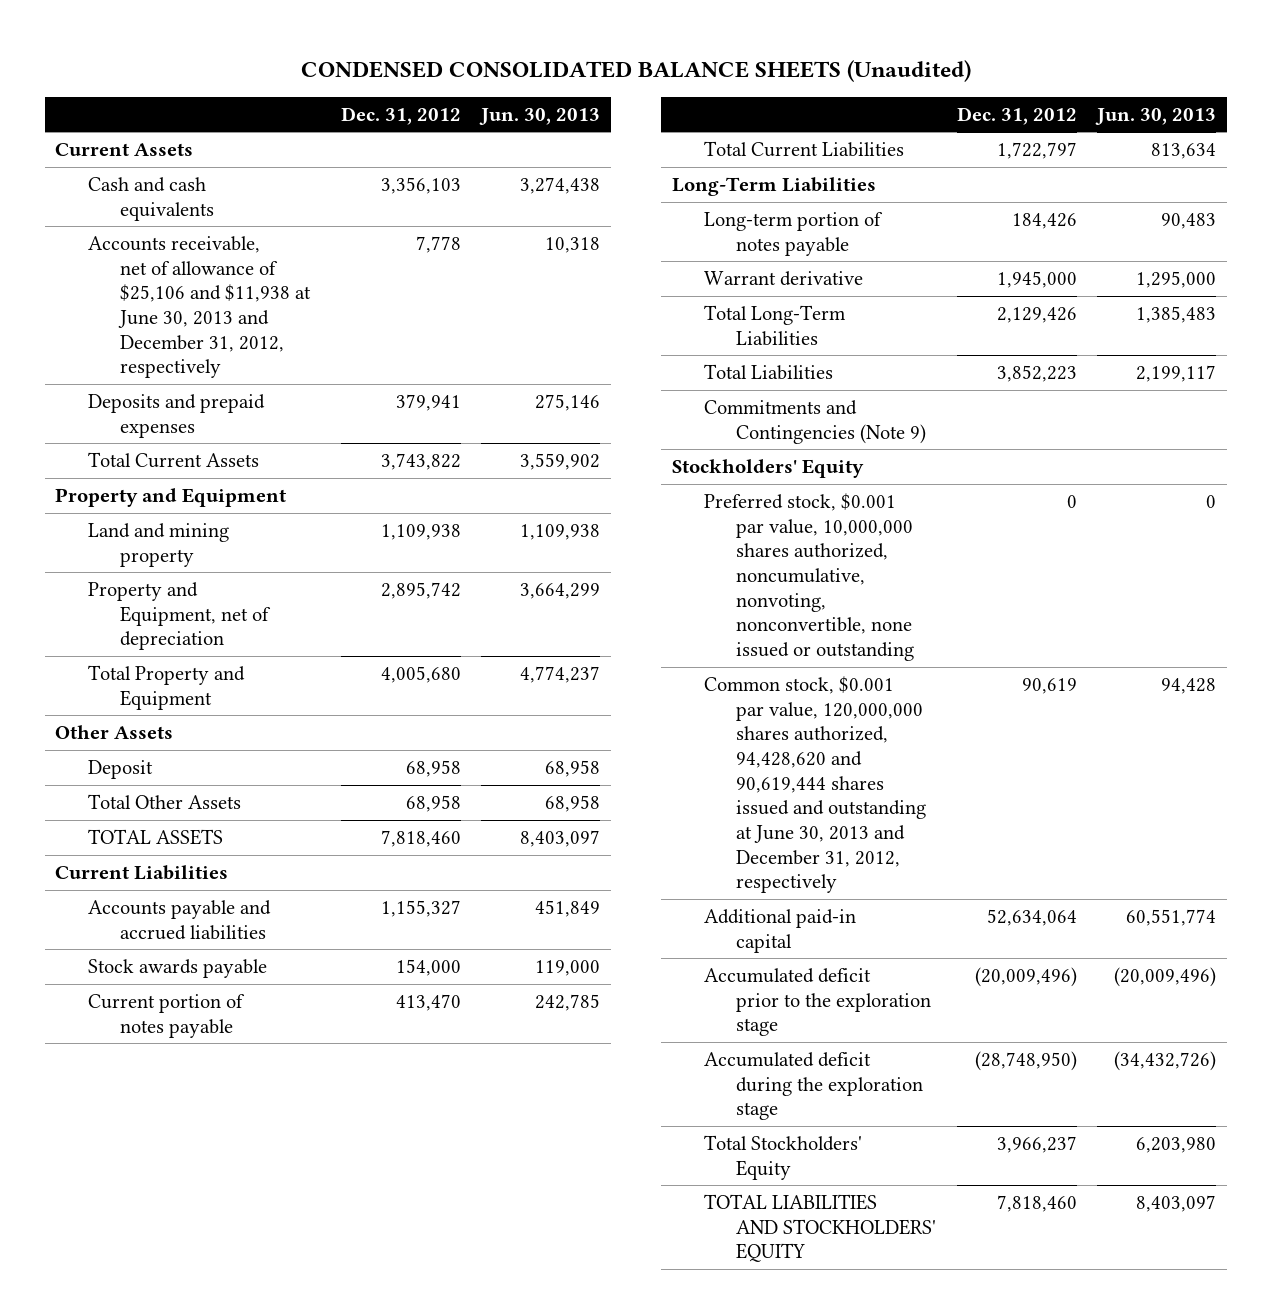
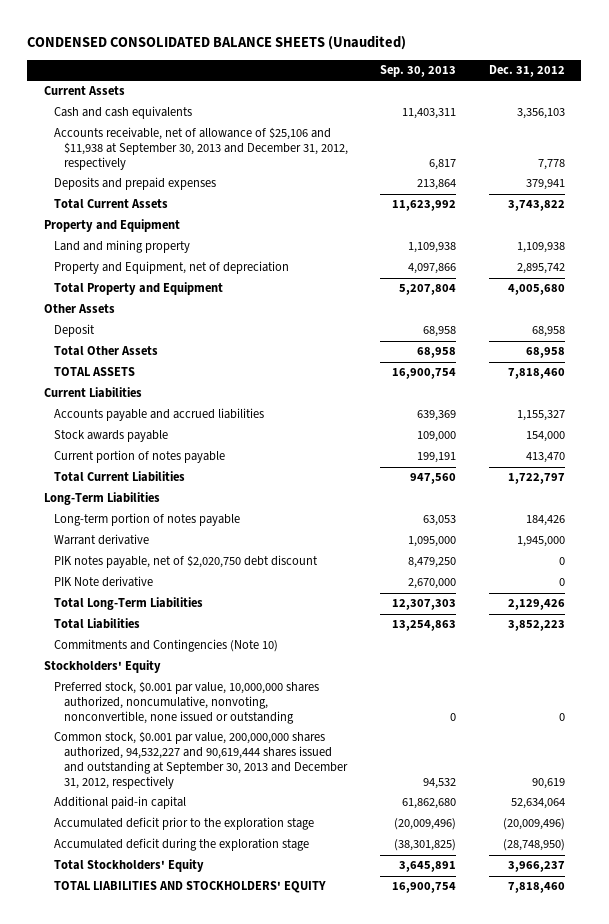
[479,107,601,125] Jun. 30, 2013 -> none
none -> [380,65,457,78] Sep. 30, 2013
[87,235,311,379] Accounts receivable, net of allowance of $25,106 and $11,938 at June 30, 2013 and December 31, 2012, respectively -> [53,127,348,171] Accounts receivable, net of allowance of $25,106 and $11,938 at September 30, 2013 and December 31, 2012, respectively
none -> [53,555,318,569] PIK notes payable, net of $2,020,750 debt discount
none -> [53,576,153,588] PIK Note derivative
[703,399,927,444] Commitments and Contingencies (Note 9) -> [53,639,278,653] Commitments and Contingencies (Note 10)
[703,675,927,894] Common stock, $0.001 par value, 120,000,000 shares authorized, 94,428,620 and 90,619,444 shares issued and outstanding at June 30, 2013 and December 31, 2012, respectively -> [53,731,348,789] Common stock, $0.001 par value, 200,000,000 shares authorized, 94,532,227 and 90,619,444 shares issued and outstanding at September 30, 2013 and December 31, 2012, respectively

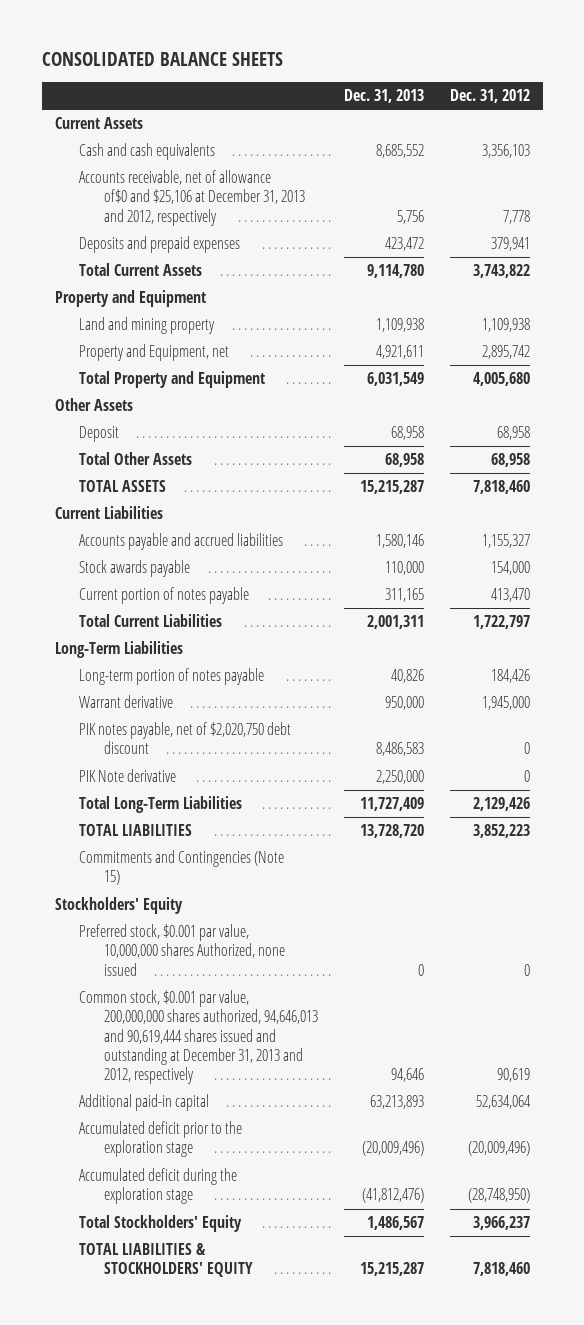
[27,34,407,50] CONDENSED CONSOLIDATED BALANCE SHEETS (Unaudited) -> [41,52,283,67] CONSOLIDATED BALANCE SHEETS
[380,65,457,78] Sep. 30, 2013 -> none
none -> [343,89,424,104] Dec. 31, 2013
[53,127,348,171] Accounts receivable, net of allowance of $25,106 and $11,938 at September 30, 2013 and December 31, 2012, respectively -> [79,170,305,226] Accounts receivable, net of allowance of$0 and $25,106 at December 31, 2013 and 2012, respectively
[53,261,289,275] Property and Equipment, net of depreciation -> [79,344,230,362] Property and Equipment, net
[53,618,140,630] Total Liabilities -> [79,824,193,837] TOTAL LIABILITIES
[53,639,278,653] Commitments and Contingencies (Note 10) -> [79,850,285,886] Commitments and Contingencies (Note 15)
[53,681,319,725] Preferred stock, $0.001 par value, 10,000,000 shares authorized, noncumulative, nonvoting, nonconvertible, none issued or outstanding -> [79,924,285,976] Preferred stock, $0.001 par value, 10,000,000 shares Authorized, none issued
[53,731,348,789] Common stock, $0.001 par value, 200,000,000 shares authorized, 94,532,227 and 90,619,444 shares issued and outstanding at September 30, 2013 and December 31, 2012, respectively -> [79,990,318,1084] Common stock, $0.001 par value, 200,000,000 shares authorized, 94,646,013 and 90,619,444 shares issued and outstanding at December 31, 2013 and 2012, respectively
[53,881,326,894] TOTAL LIABILITIES AND STOCKHOLDERS' EQUITY -> [79,1243,253,1278] TOTAL LIABILITIES & STOCKHOLDERS' EQUITY

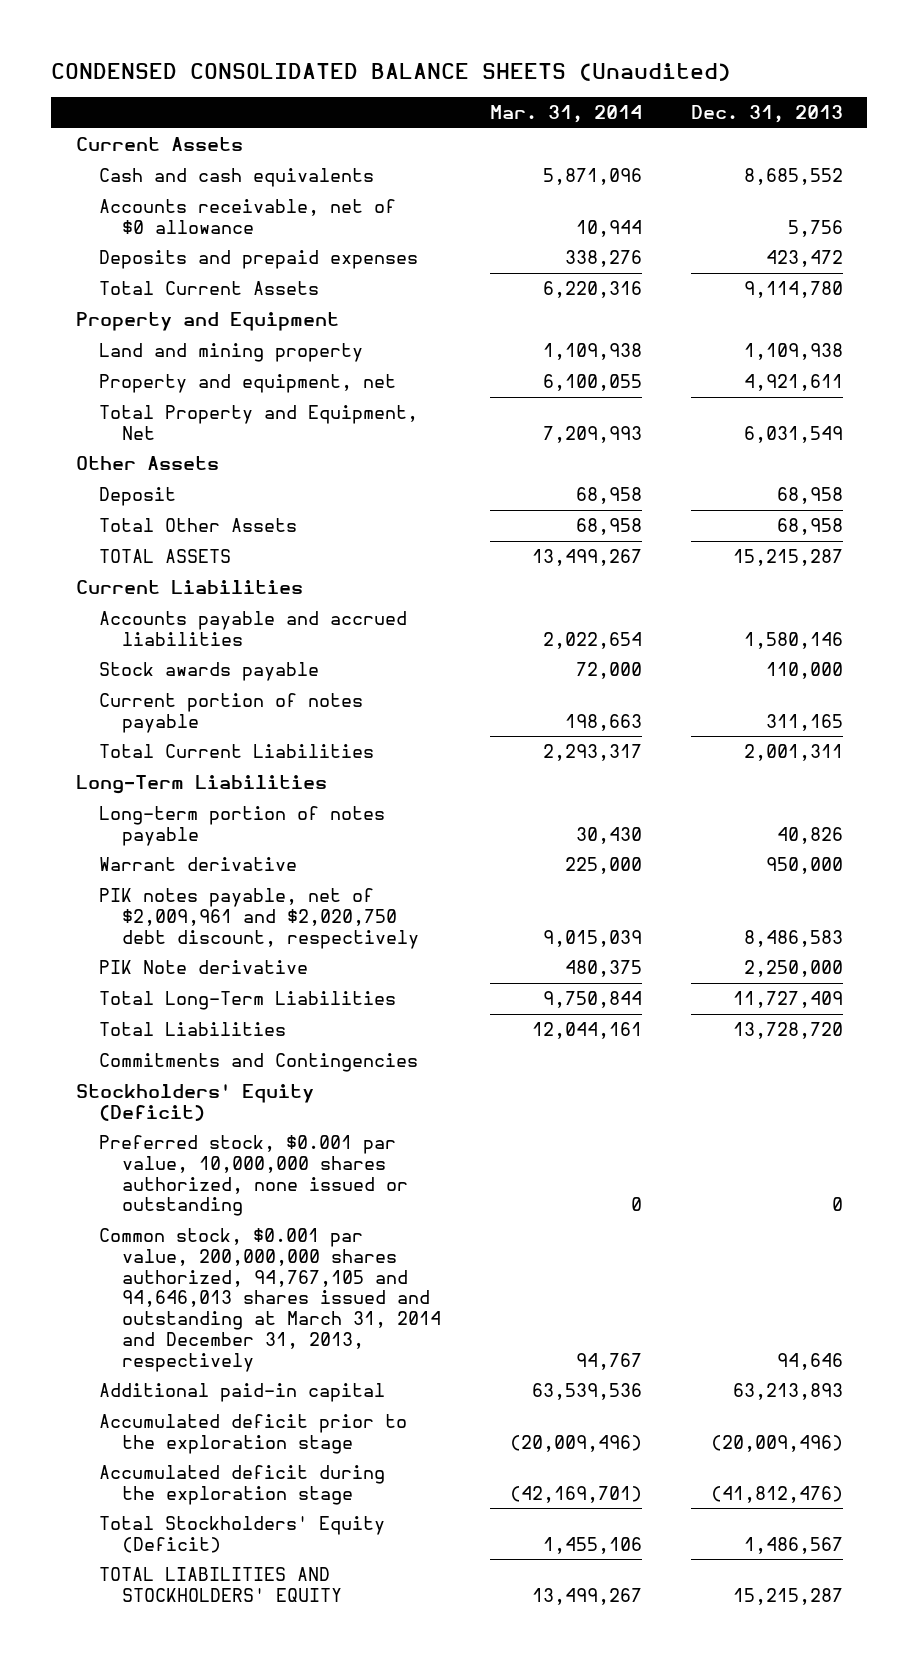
[41,52,283,67] CONSOLIDATED BALANCE SHEETS -> [51,63,732,82] CONDENSED CONSOLIDATED BALANCE SHEETS (Unaudited)
[449,89,530,104] Dec. 31, 2012 -> none
none -> [489,105,642,124] Mar. 31, 2014
[79,170,305,226] Accounts receivable, net of allowance of$0 and $25,106 at December 31, 2013 and 2012, respectively -> [98,199,396,234] Accounts receivable, net of $0 allowance
[79,344,230,362] Property and Equipment, net -> [98,374,396,394] Property and equipment, net
[79,371,266,389] Total Property and Equipment -> [98,405,418,440] Total Property and Equipment, Net
[79,722,292,755] PIK notes payable, net of $2,020,750 debt discount -> [98,888,419,949] PIK notes payable, net of $2,009,961 and $2,020,750 debt discount, respectively
[79,824,193,837] TOTAL LIABILITIES -> [98,1022,286,1037] Total Liabilities
[79,850,285,886] Commitments and Contingencies (Note 15) -> [98,1053,418,1073] Commitments and Contingencies
[54,897,183,915] Stockholders' Equity -> [75,1084,314,1121] Stockholders' Equity (Deficit)
[79,924,285,976] Preferred stock, $0.001 par value, 10,000,000 shares Authorized, none issued -> [98,1135,408,1217] Preferred stock, $0.001 par value, 10,000,000 shares authorized, none issued or outstanding
[79,990,318,1084] Common stock, $0.001 par value, 200,000,000 shares authorized, 94,646,013 and 90,619,444 shares issued and outstanding at December 31, 2013 and 2012, respectively -> [98,1228,441,1372] Common stock, $0.001 par value, 200,000,000 shares authorized, 94,767,105 and 94,646,013 shares issued and outstanding at March 31, 2014 and December 31, 2013, respectively
[79,1215,243,1233] Total Stockholders' Equity -> [98,1516,385,1553] Total Stockholders' Equity (Deficit)
[79,1243,253,1278] TOTAL LIABILITIES & STOCKHOLDERS' EQUITY -> [98,1567,342,1602] TOTAL LIABILITIES AND STOCKHOLDERS' EQUITY

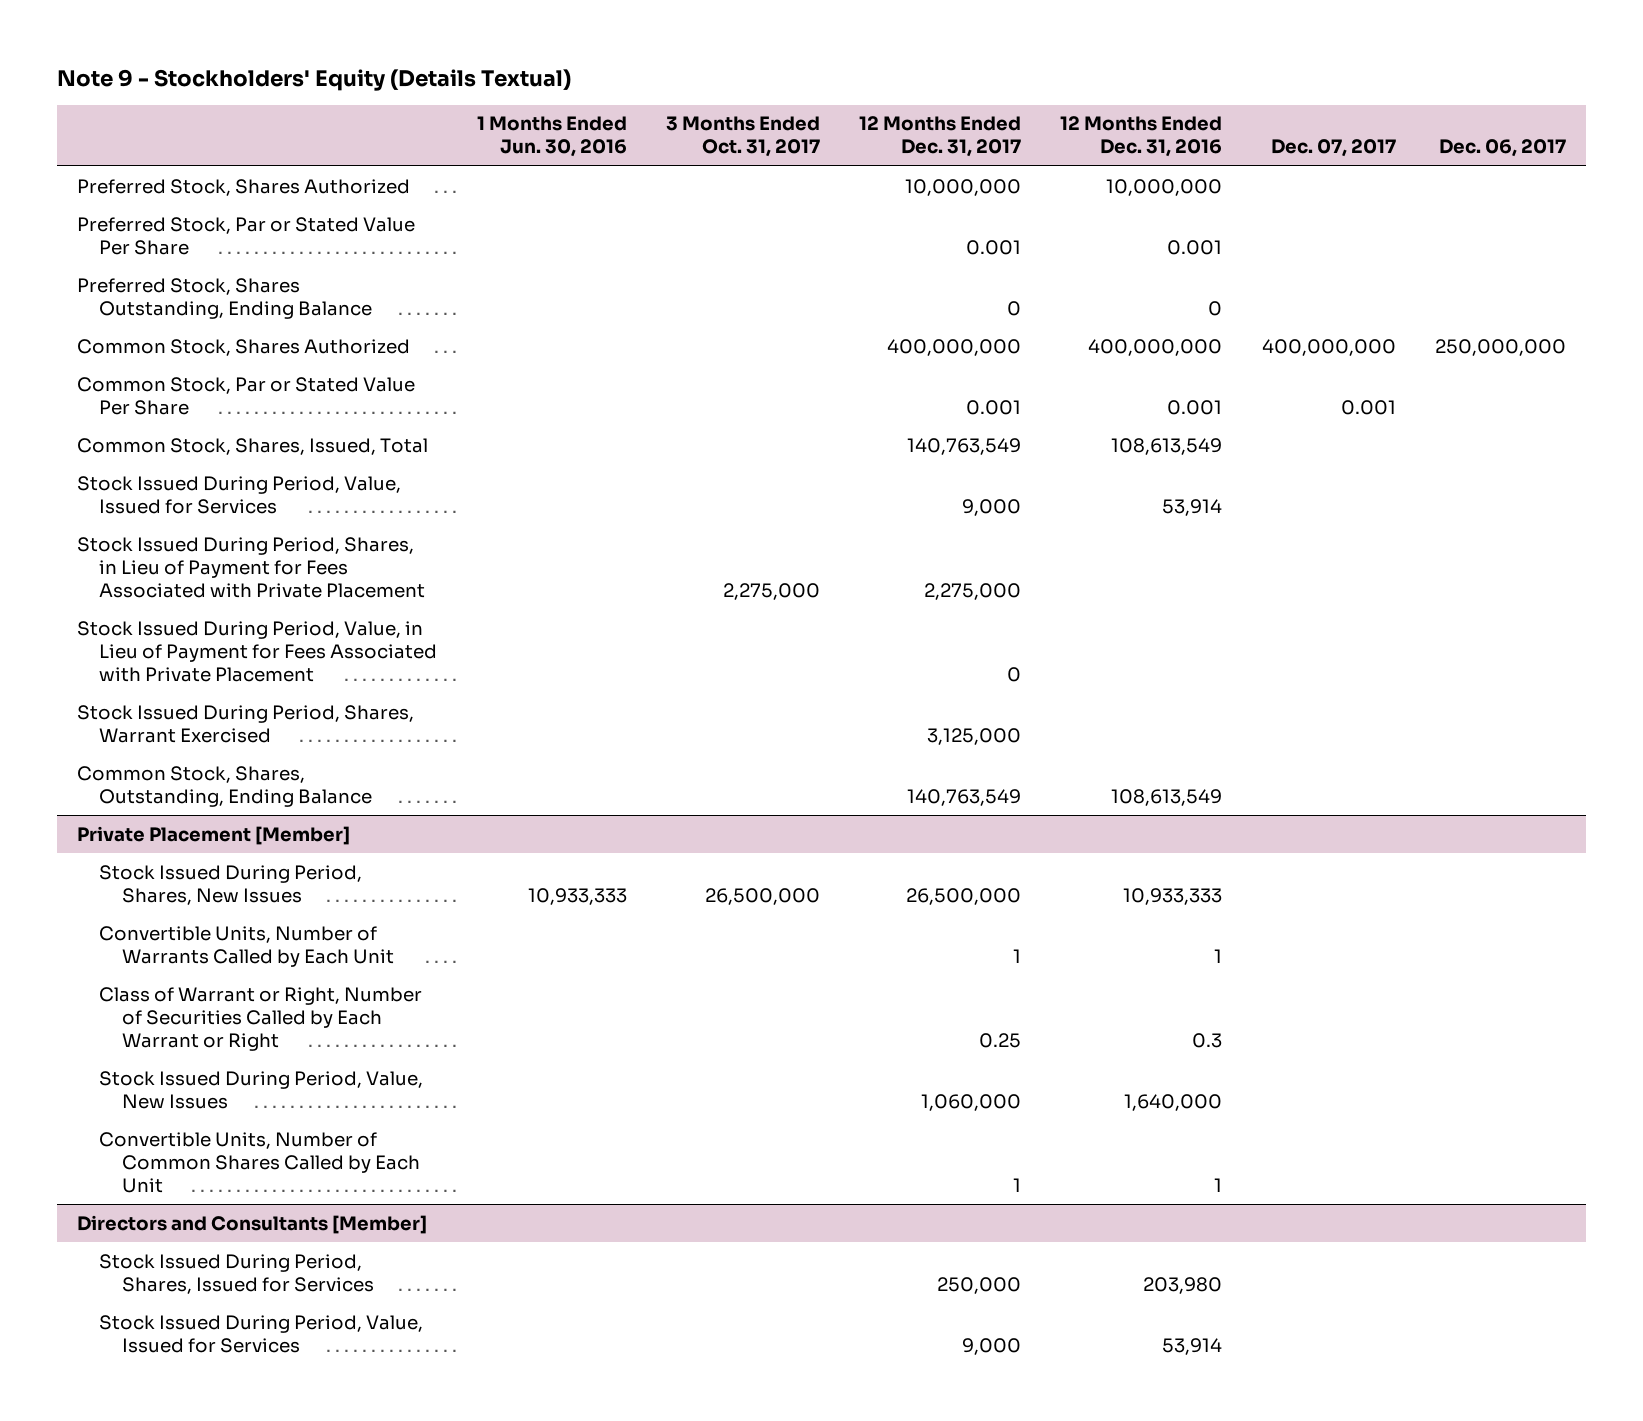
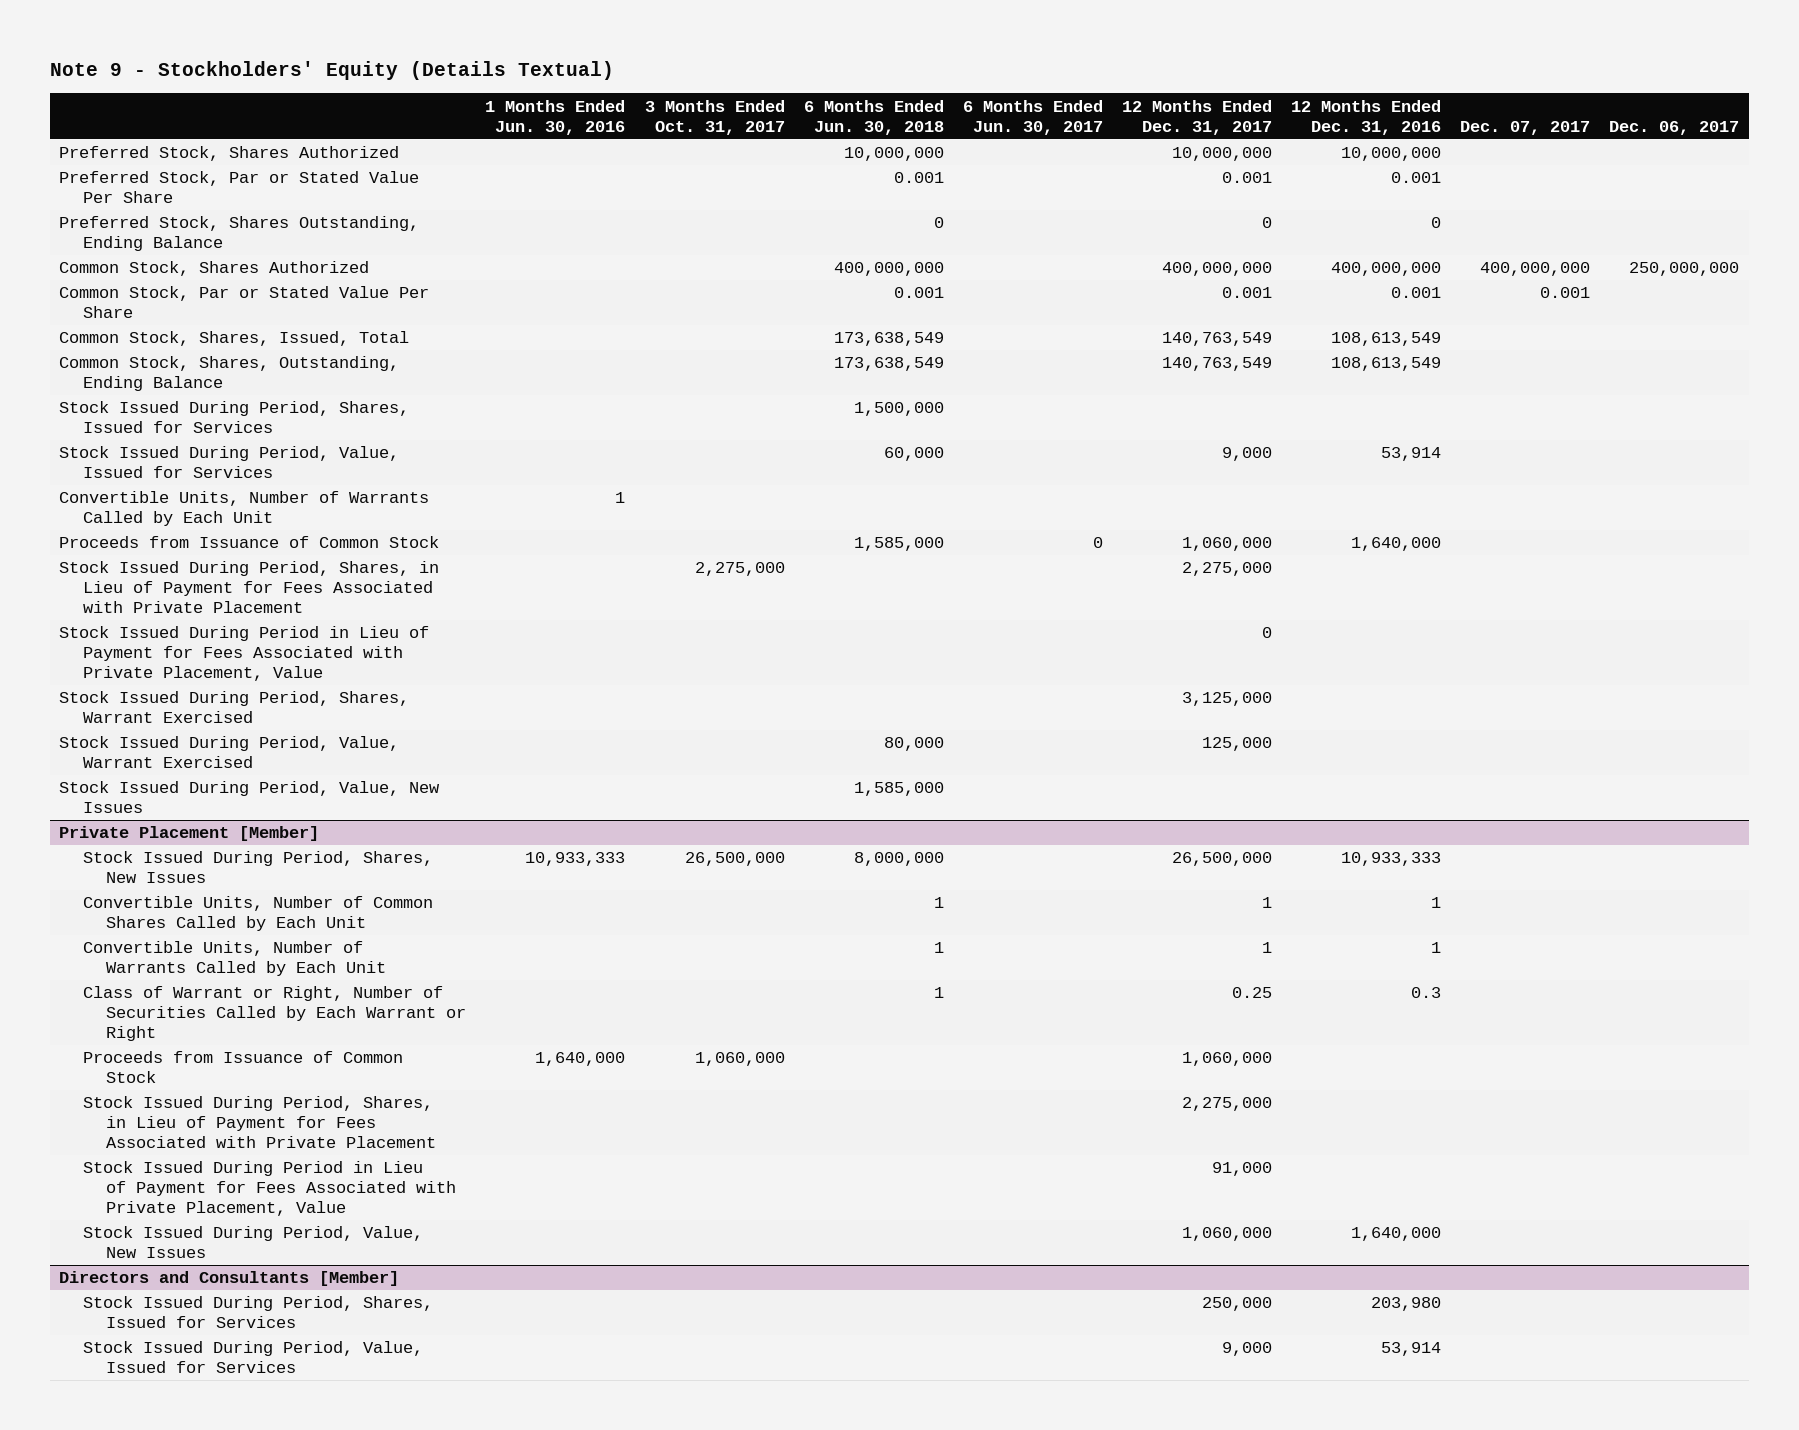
none -> [803,99,944,135] 6 Months Ended Jun. 30, 2018
none -> [962,99,1103,135] 6 Months Ended Jun. 30, 2017
[76,765,373,807] Common Stock, Shares, Outstanding, Ending Balance -> [59,356,400,392] Common Stock, Shares, Outstanding, Ending Balance
none -> [59,401,410,434] Stock Issued During Period, Shares, Issued for Services
none -> [59,491,430,527] Convertible Units, Number of Warrants Called by Each Unit
none -> [59,536,440,549] Proceeds from Issuance of Common Stock
[76,620,438,682] Stock Issued During Period, Value, in Lieu of Payment for Fees Associated with Private Placement -> [59,626,430,682] Stock Issued During Period in Lieu of Payment for Fees Associated with Private Placement, Value
none -> [59,736,400,769] Stock Issued During Period, Value, Warrant Exercised
none -> [59,781,441,814] Stock Issued During Period, Value, New Issues
[99,1131,421,1193] Convertible Units, Number of Common Shares Called by Each Unit -> [82,896,433,932] Convertible Units, Number of Common Shares Called by Each Unit
none -> [82,1051,403,1084] Proceeds from Issuance of Common Stock
none -> [82,1096,437,1149] Stock Issued During Period, Shares, in Lieu of Payment for Fees Associated with Private Placement
none -> [82,1161,457,1217] Stock Issued During Period in Lieu of Payment for Fees Associated with Private Placement, Value

